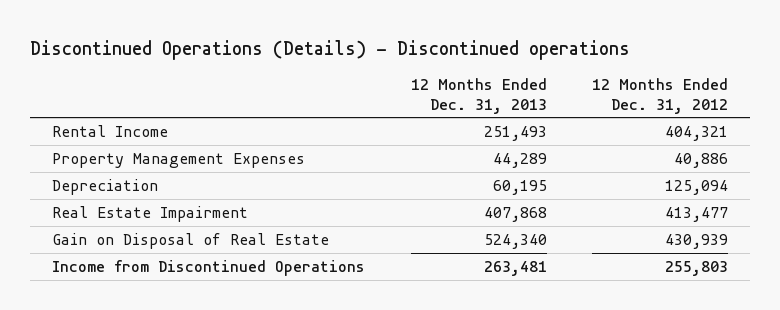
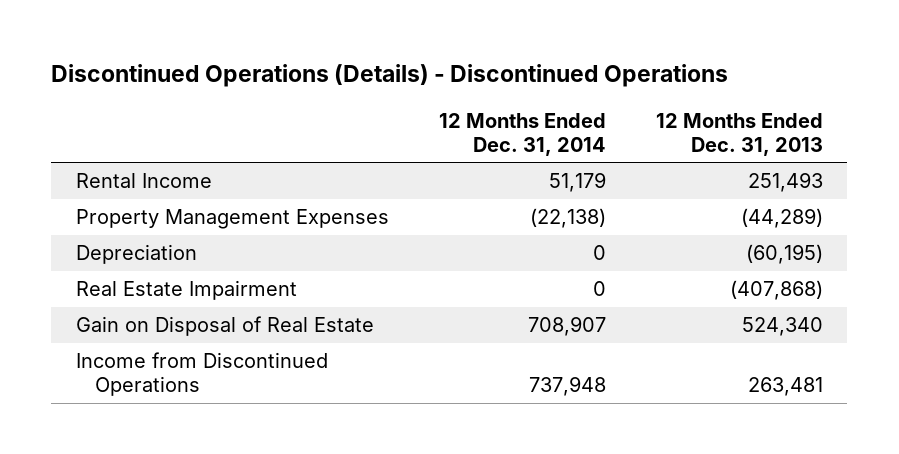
[29,39,630,60] Discontinued Operations (Details) - Discontinued operations -> [51,64,729,88] Discontinued Operations (Details) - Discontinued Operations
[591,78,728,114] 12 Months Ended Dec. 31, 2012 -> none
none -> [438,112,606,156] 12 Months Ended Dec. 31, 2014
[492,153,547,169] 44,289 -> [740,208,823,229] (44,289)
[492,180,547,196] 60,195 -> [745,244,823,265] (60,195)
[483,207,547,223] 407,868 -> [729,280,823,301] (407,868)

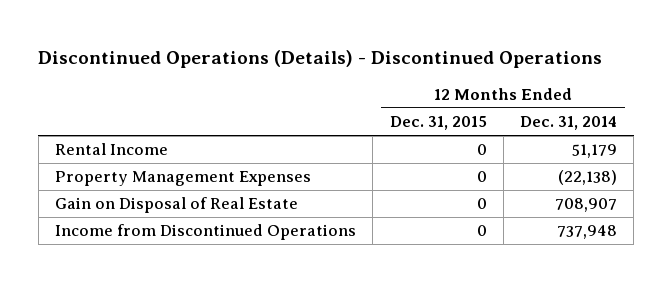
[655,112,823,156] 12 Months Ended Dec. 31, 2013 -> none
none -> [389,116,487,131] Dec. 31, 2015
[76,244,198,265] Depreciation -> none
[76,280,298,301] Real Estate Impairment -> none

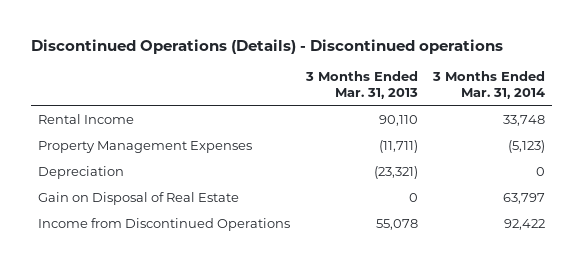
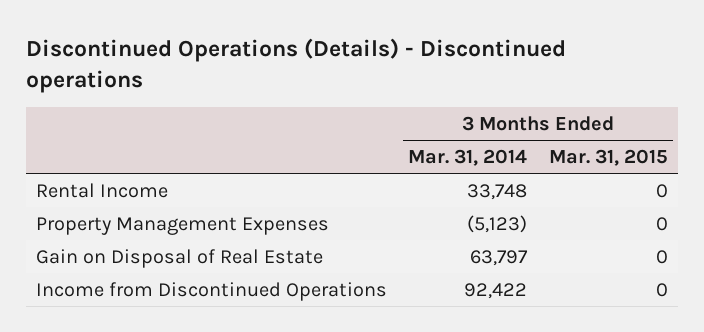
[304,70,418,100] 3 Months Ended Mar. 31, 2013 -> none
none -> [548,149,668,167] Mar. 31, 2015
[38,166,125,180] Depreciation -> none

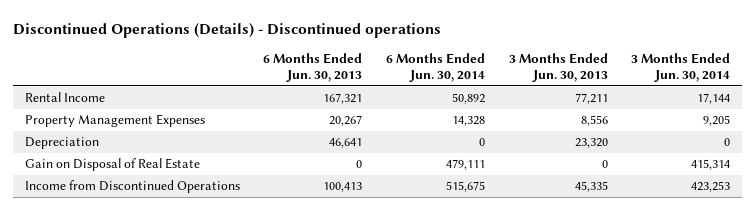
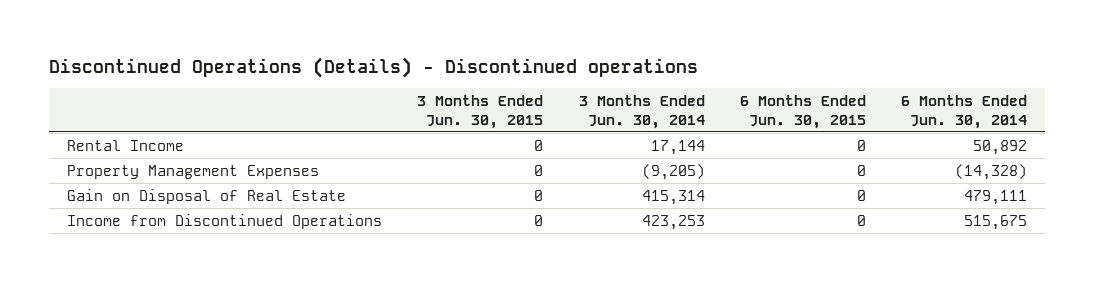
[263,53,363,83] 6 Months Ended Jun. 30, 2013 -> none
[508,53,608,83] 3 Months Ended Jun. 30, 2013 -> none
none -> [417,94,544,129] 3 Months Ended Jun. 30, 2015
none -> [739,94,866,129] 6 Months Ended Jun. 30, 2015
[24,137,99,150] Depreciation -> none
[451,116,485,127] 14,328 -> [955,163,1028,180] (14,328)
[703,115,731,127] 9,205 -> [641,163,705,180] (9,205)

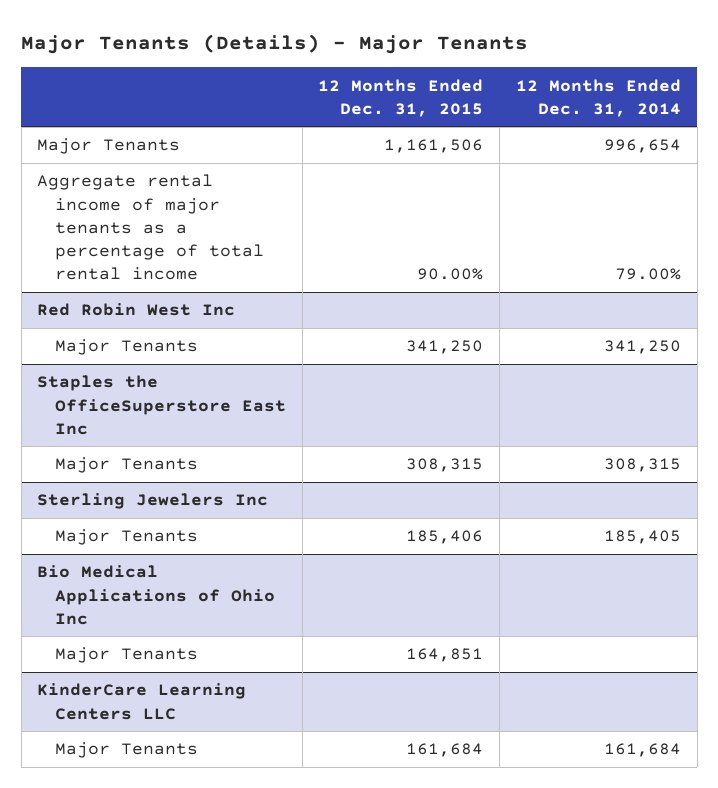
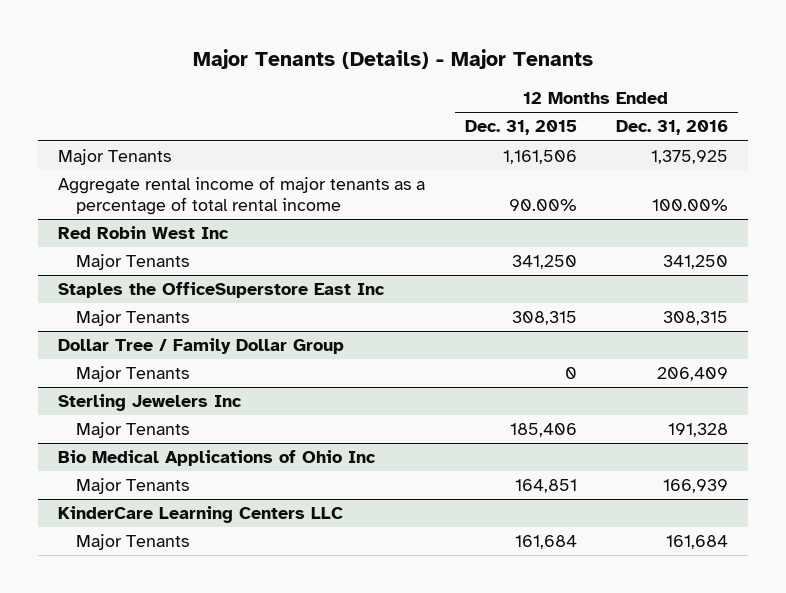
[515,78,681,117] 12 Months Ended Dec. 31, 2014 -> none
none -> [616,120,729,136] Dec. 31, 2016
none -> [58,338,345,355] Dollar Tree / Family Dollar Group
none -> [75,366,189,383] Major Tenants

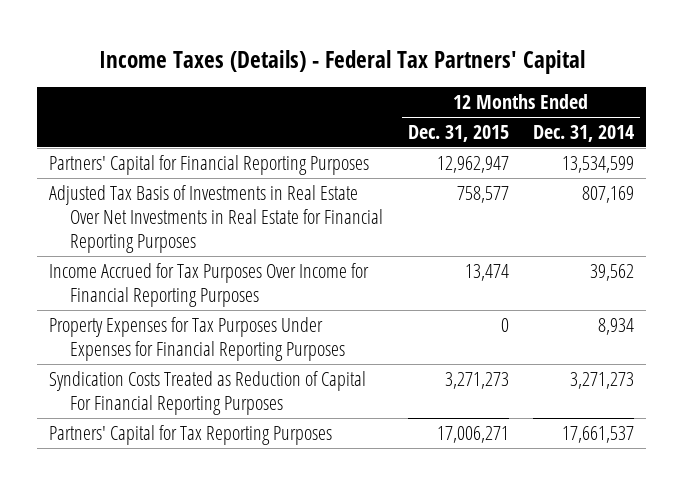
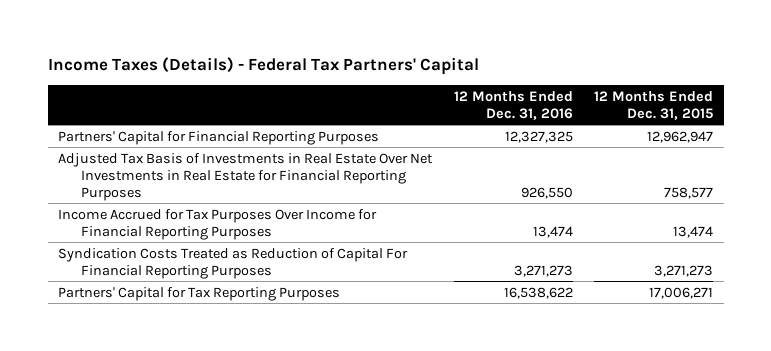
[533,124,635,142] Dec. 31, 2014 -> none
none -> [453,90,573,120] 12 Months Ended Dec. 31, 2016
[49,316,346,361] Property Expenses for Tax Purposes Under Expenses for Financial Reporting Purposes -> none

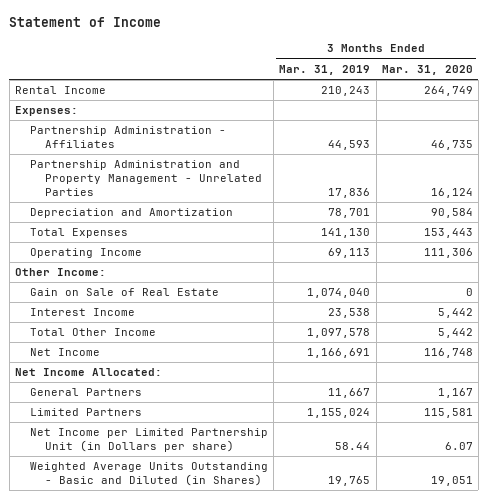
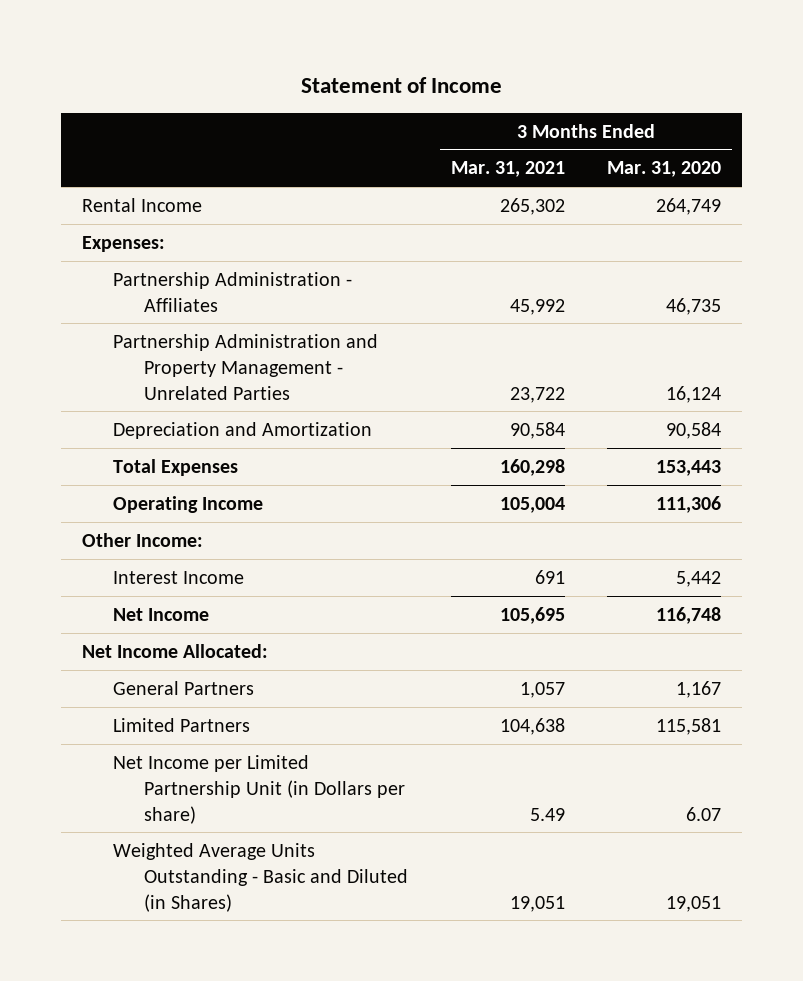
[279,64,371,75] Mar. 31, 2019 -> none
none -> [450,161,565,178] Mar. 31, 2021
[29,288,219,297] Gain on Sale of Real Estate -> none
[29,328,156,337] Total Other Income -> none

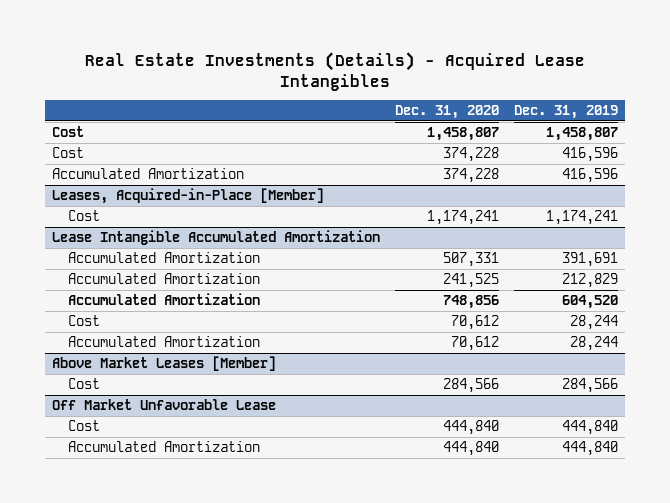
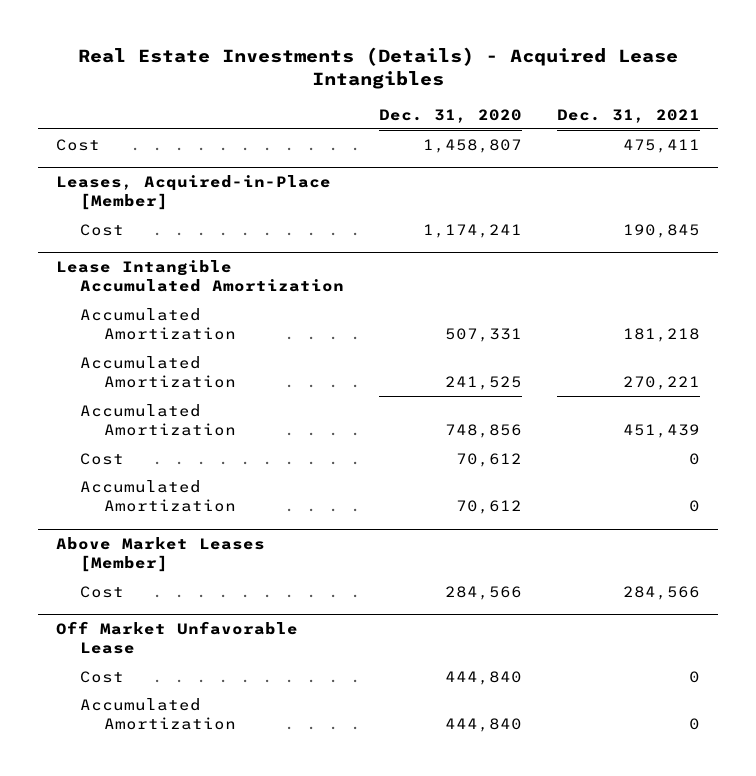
[513,105,618,120] Dec. 31, 2019 -> none
none -> [557,108,701,123] Dec. 31, 2021
[52,147,85,159] Cost -> none
[52,168,245,180] Accumulated Amortization -> none

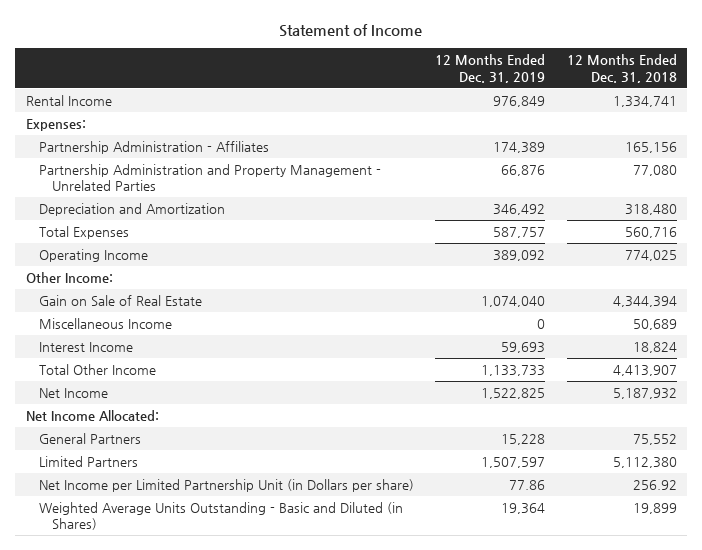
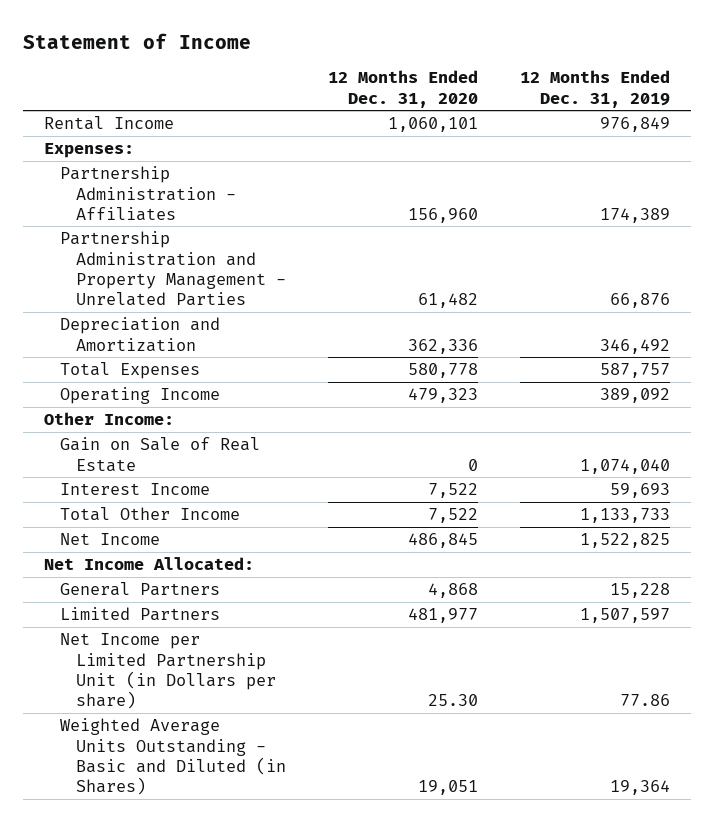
[566,54,677,83] 12 Months Ended Dec. 31, 2018 -> none
none -> [328,70,479,108] 12 Months Ended Dec. 31, 2020
[38,317,172,329] Miscellaneous Income -> none

